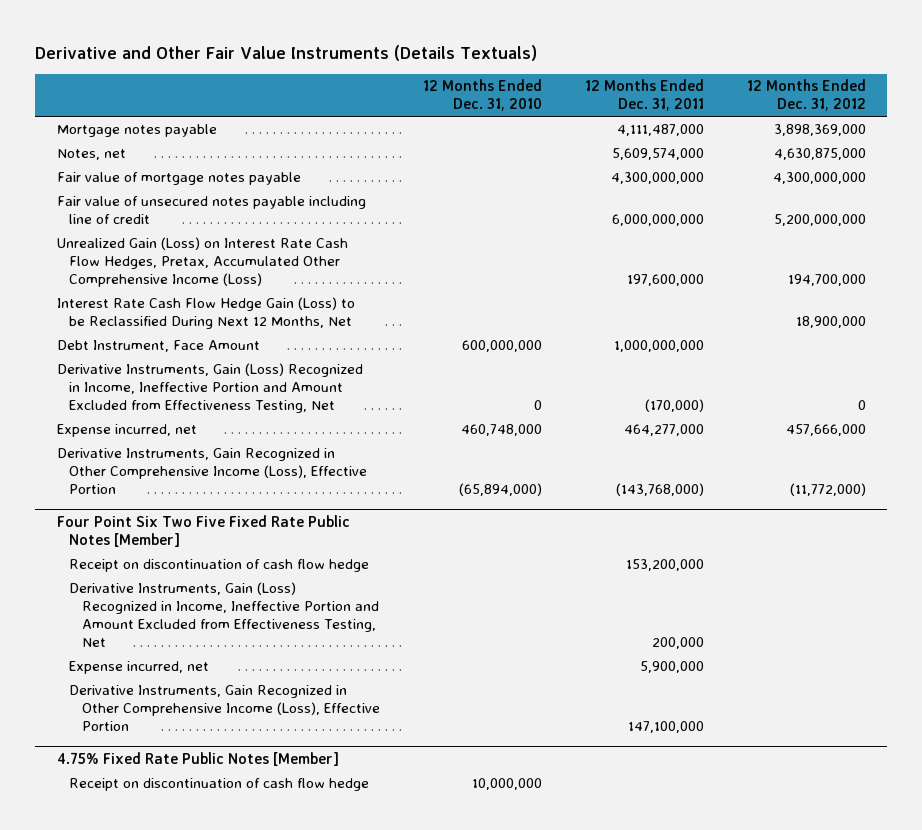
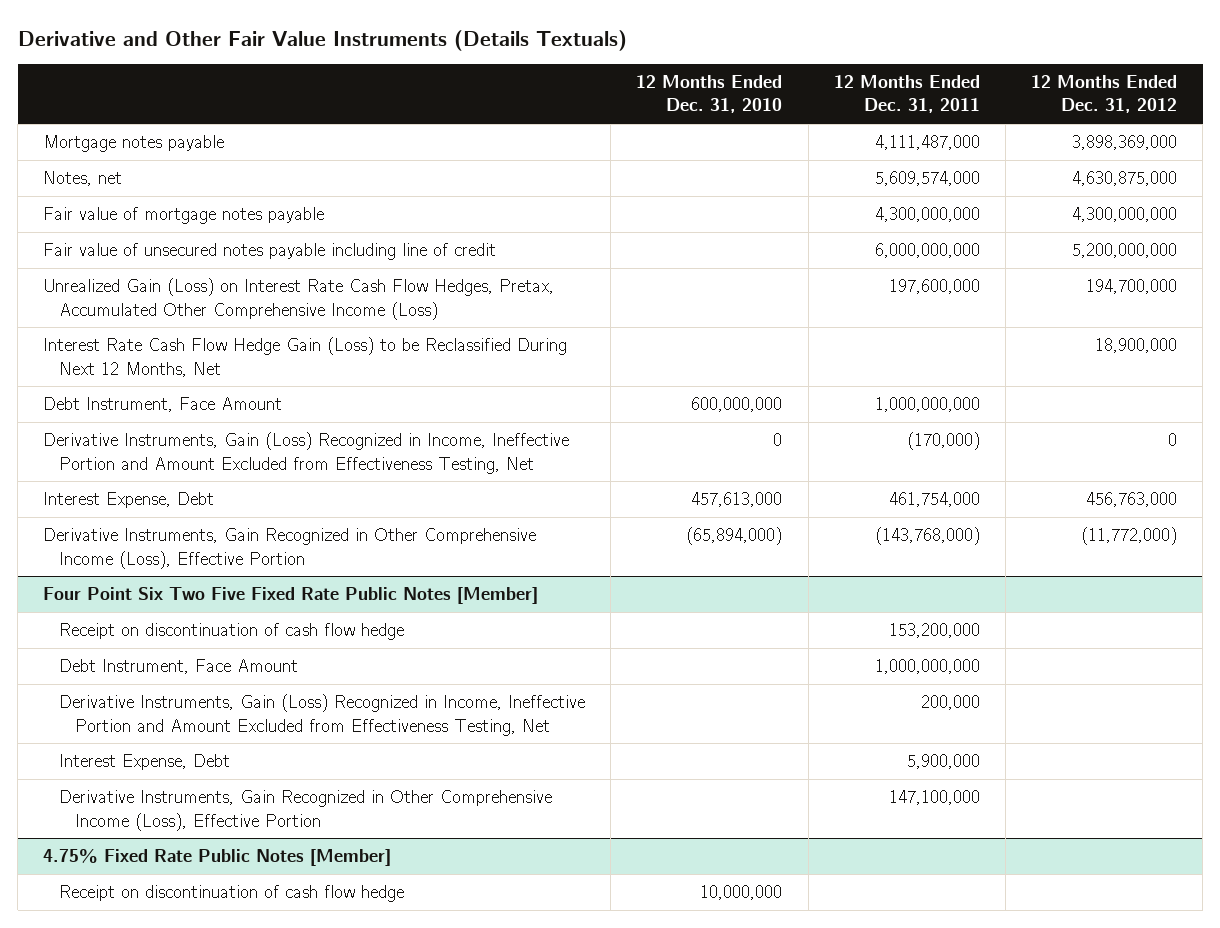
[56,424,197,438] Expense incurred, net -> [43,492,215,509] Interest Expense, Debt
[461,424,543,437] 460,748,000 -> [691,492,783,508] 457,613,000
[623,424,704,437] 464,277,000 -> [888,492,980,508] 461,754,000
[785,424,866,437] 457,666,000 -> [1086,492,1178,508] 456,763,000
none -> [59,659,299,675] Debt Instrument, Face Amount
[69,661,210,675] Expense incurred, net -> [59,754,231,771] Interest Expense, Debt

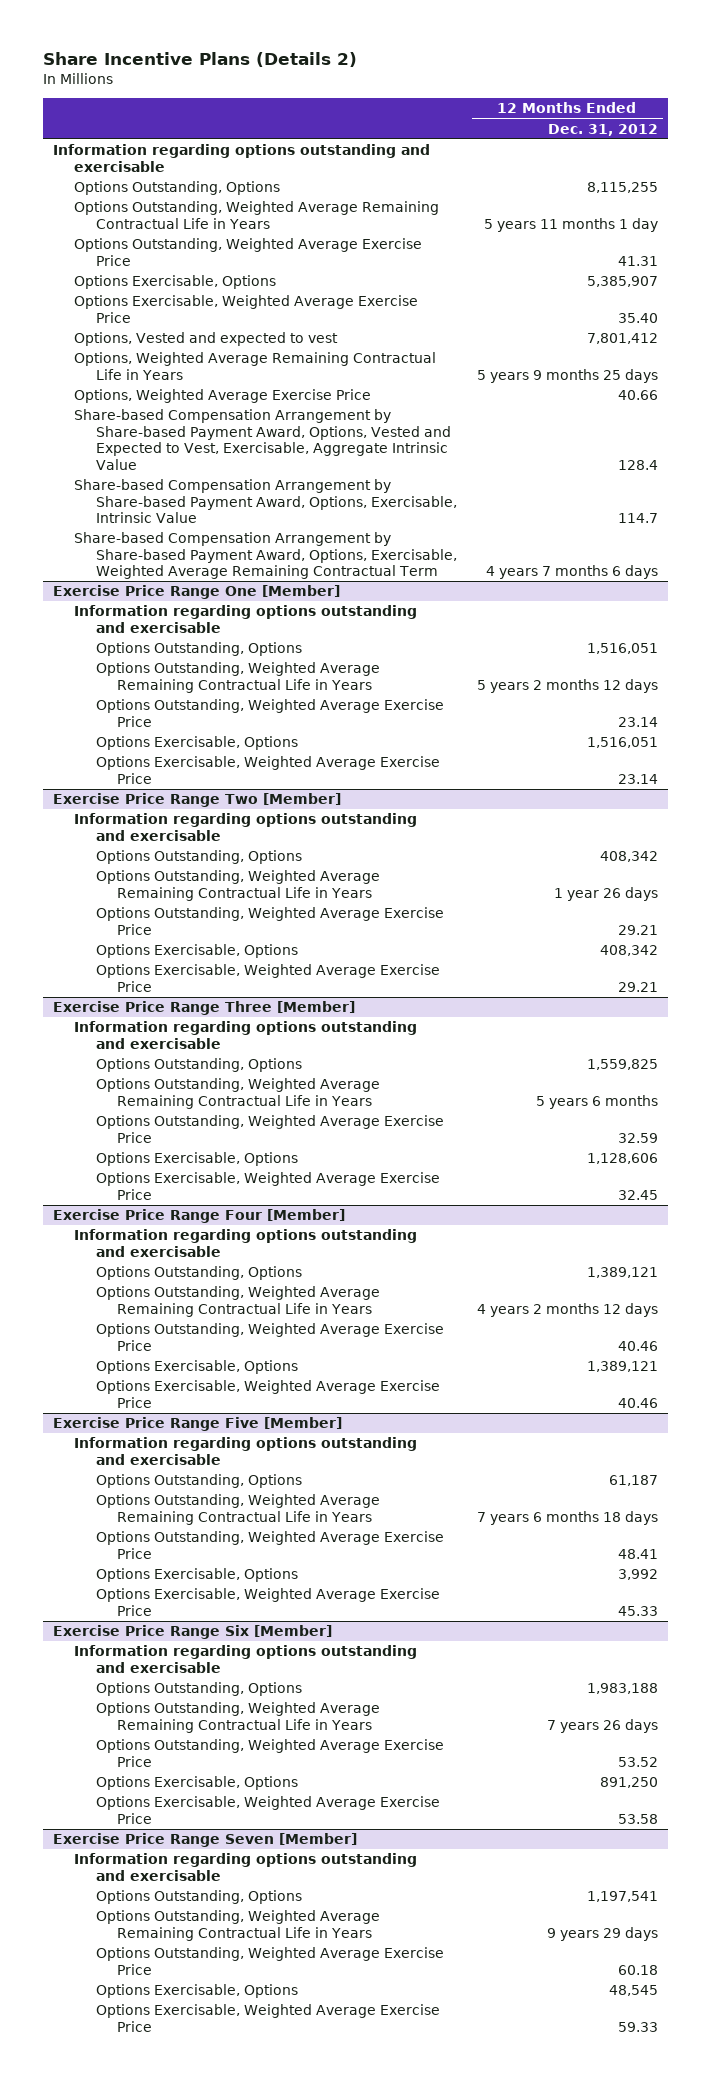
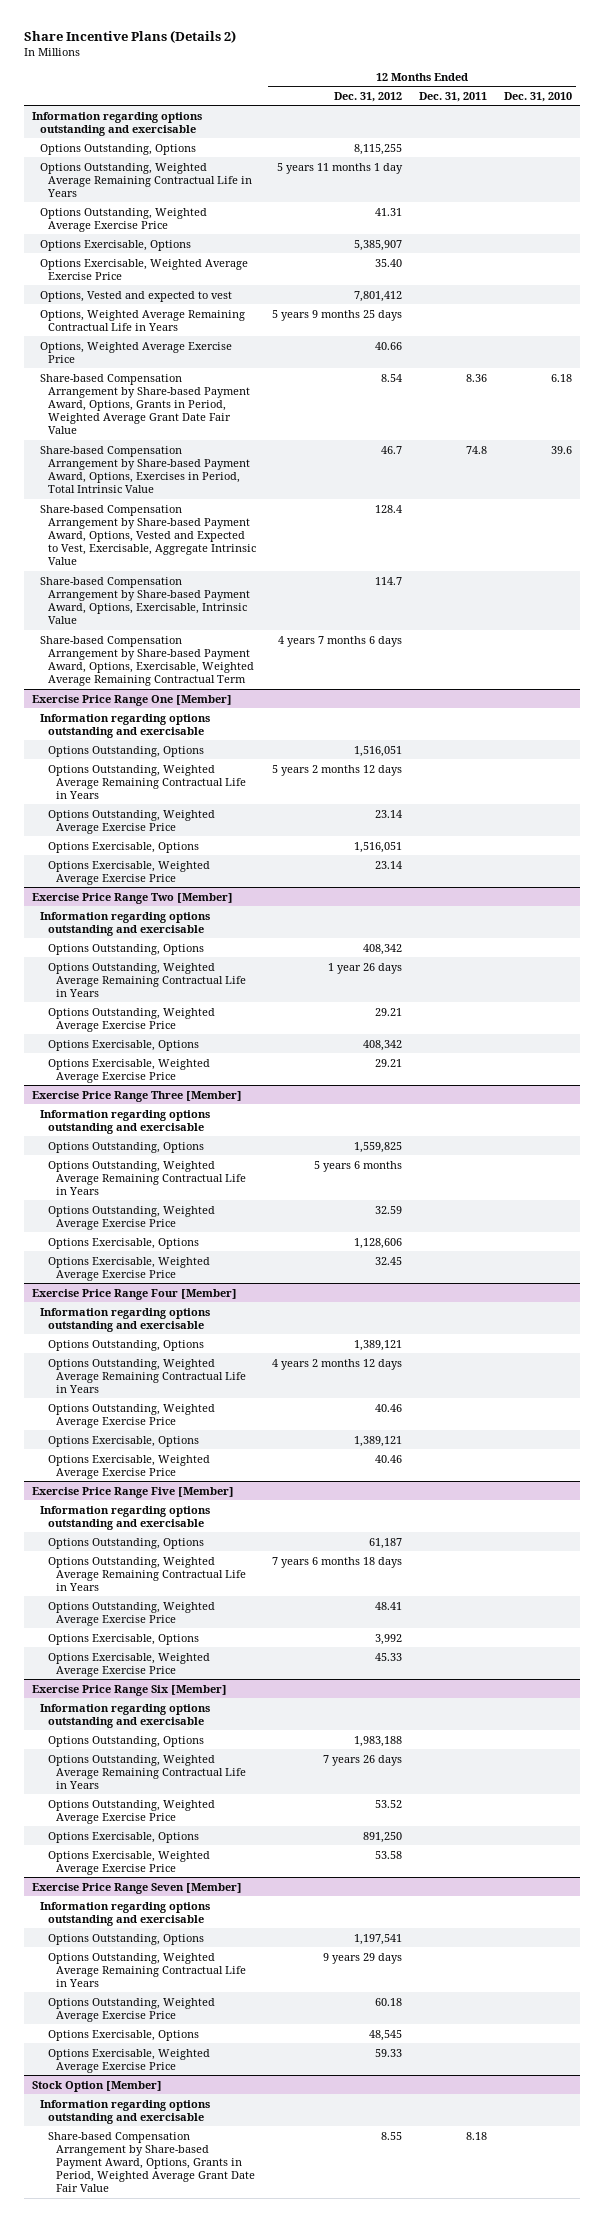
none -> [419,91,488,102] Dec. 31, 2011
none -> [503,91,572,102] Dec. 31, 2010
none -> [39,373,250,435] Share-based Compensation Arrangement by Share-based Payment Award, Options, Grants in Period, Weighted Average Grant Date Fair Value
none -> [39,445,250,494] Share-based Compensation Arrangement by Share-based Payment Award, Options, Exercises in Period, Total Intrinsic Value
none -> [32,2080,163,2092] Stock Option [Member]
none -> [39,2099,210,2124] Information regarding options outstanding and exercisable
none -> [47,2131,255,2193] Share-based Compensation Arrangement by Share-based Payment Award, Options, Grants in Period, Weighted Average Grant Date Fair Value

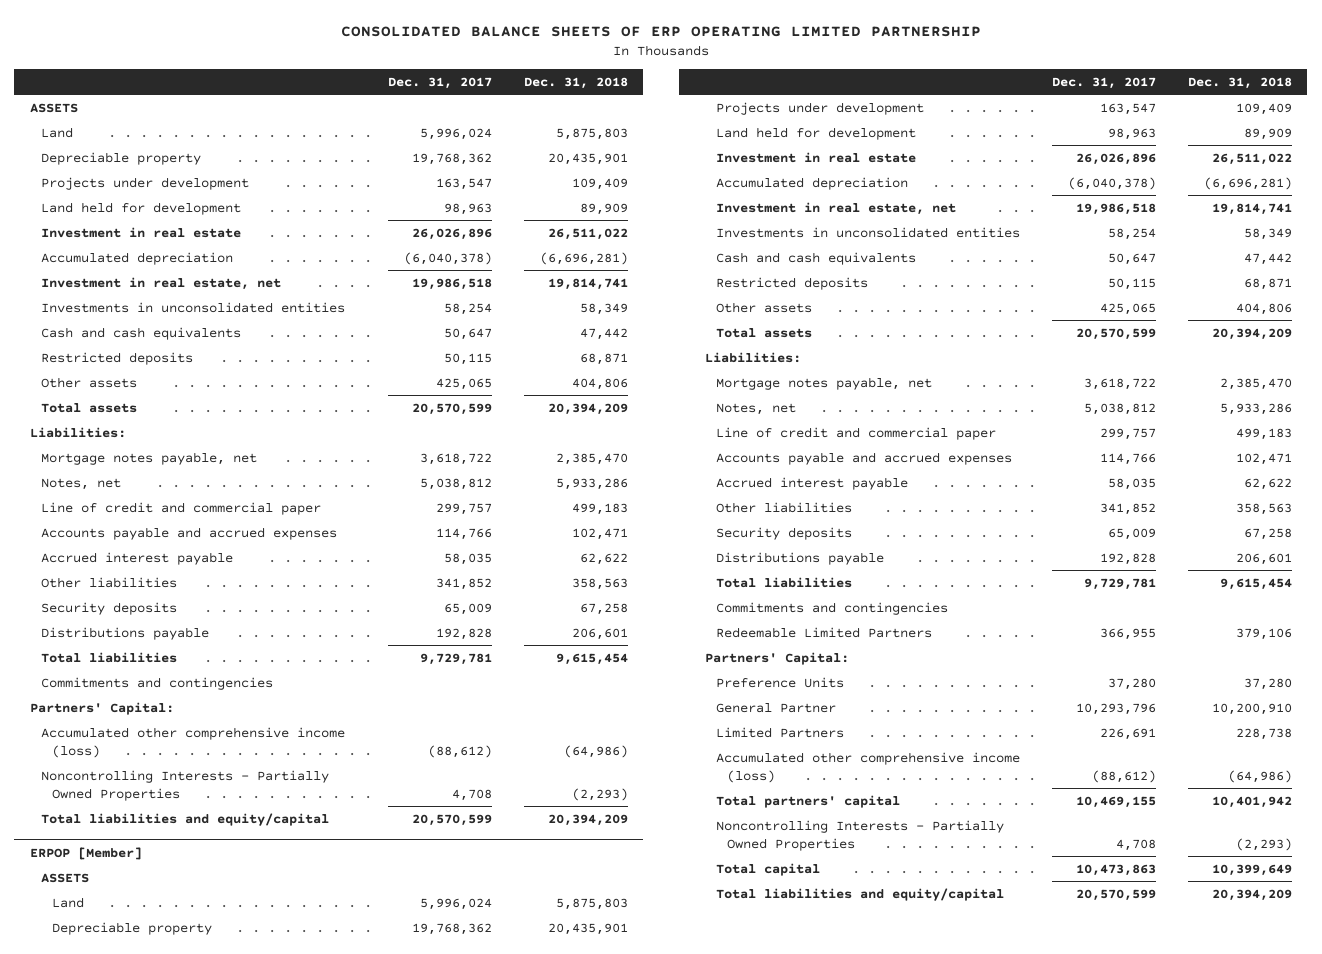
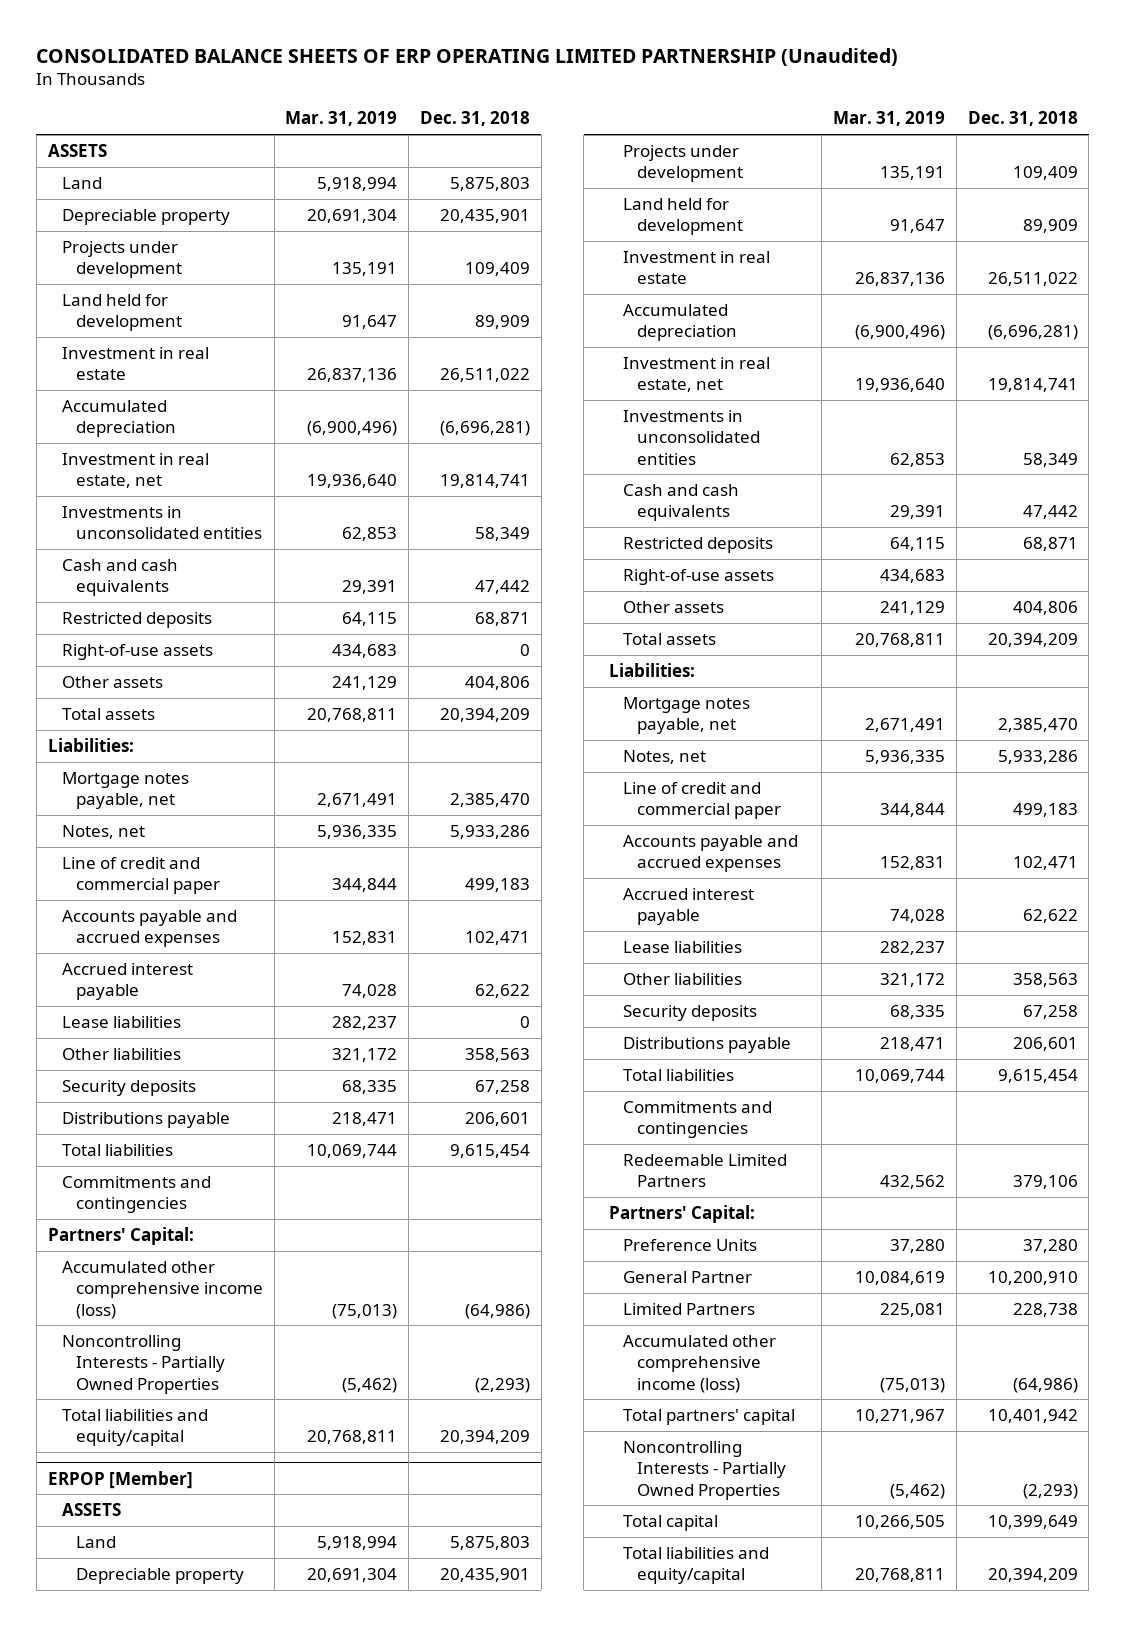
[340,26,981,38] CONSOLIDATED BALANCE SHEETS OF ERP OPERATING LIMITED PARTNERSHIP -> [36,47,899,66] CONSOLIDATED BALANCE SHEETS OF ERP OPERATING LIMITED PARTNERSHIP (Unaudited)
[387,76,492,89] Dec. 31, 2017 -> none
none -> [285,111,398,127] Mar. 31, 2019
none -> [61,643,213,660] Right-of-use assets
none -> [61,1015,181,1028] Lease liabilities
none -> [623,568,775,585] Right-of-use assets
none -> [623,940,743,953] Lease liabilities

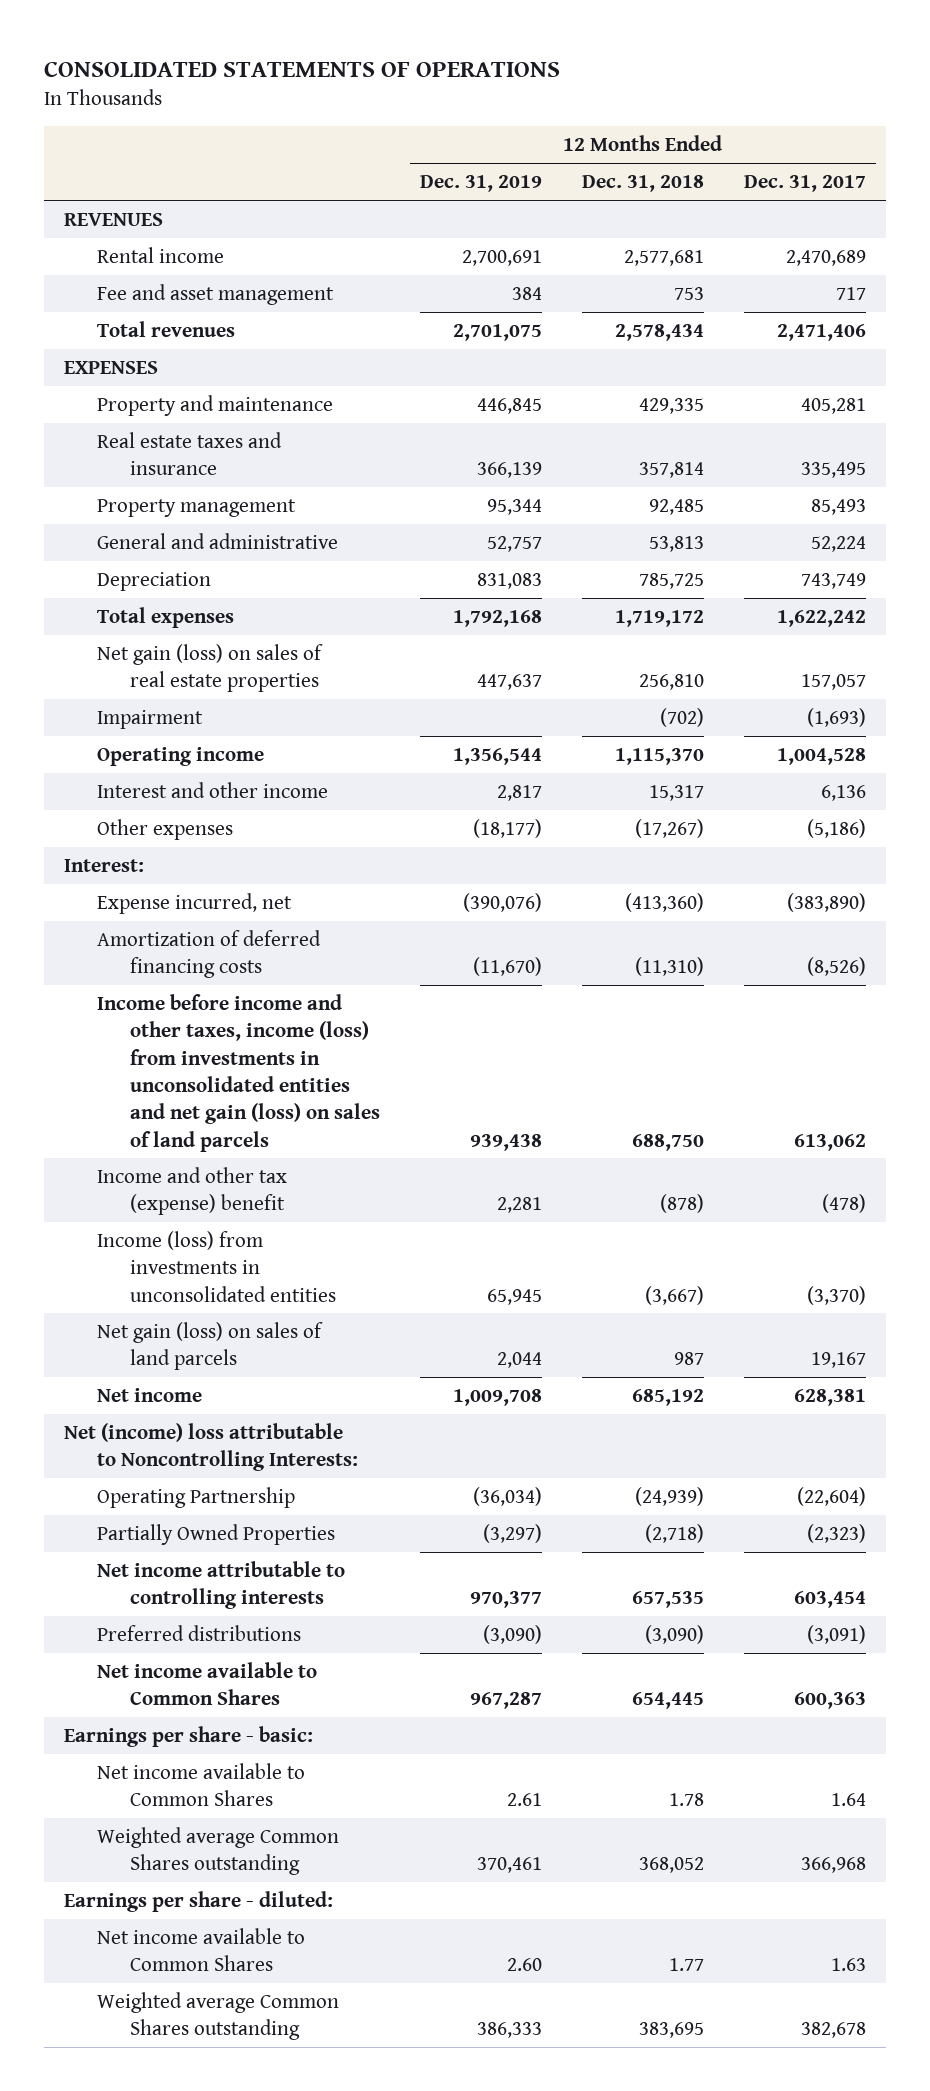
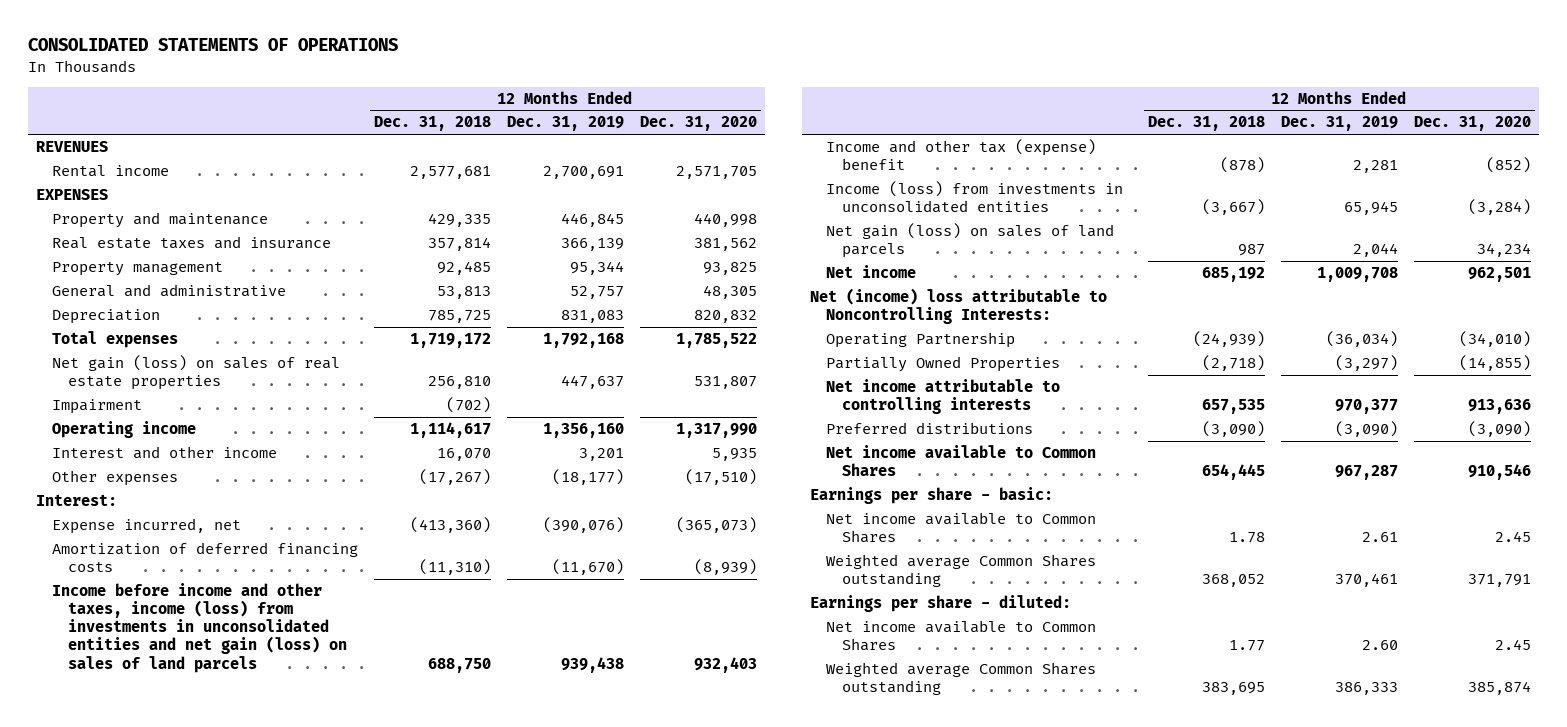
[744,175,867,193] Dec. 31, 2017 -> none
none -> [639,116,757,132] Dec. 31, 2020
[96,283,334,305] Fee and asset management -> none
[96,320,235,337] Total revenues -> none
[452,747,542,765] 1,356,544 -> [542,423,624,439] 1,356,160
[615,747,705,765] 1,115,370 -> [409,422,491,439] 1,114,617
[496,784,542,801] 2,817 -> [578,448,624,462] 3,201
[649,784,705,801] 15,317 -> [436,448,491,462] 16,070

